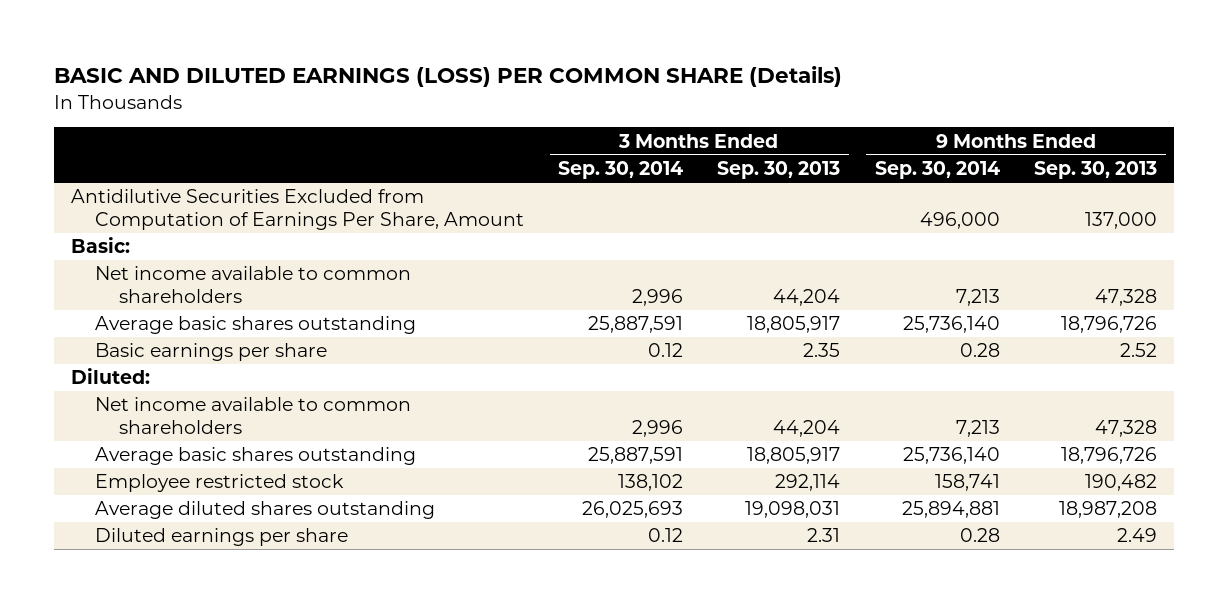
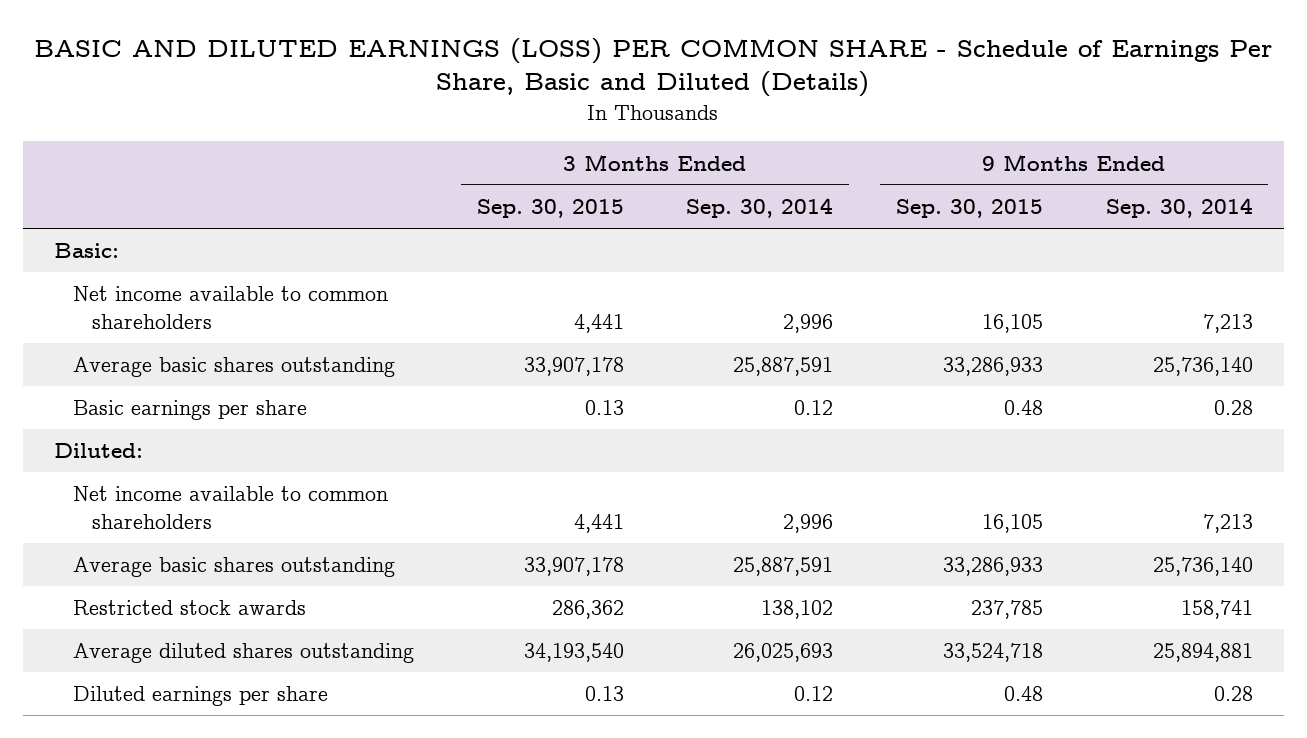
[54,66,843,88] BASIC AND DILUTED EARNINGS (LOSS) PER COMMON SHARE (Details) -> [34,37,1273,98] BASIC AND DILUTED EARNINGS (LOSS) PER COMMON SHARE - Schedule of Earnings Per Share, Basic and Diluted (Details)
[717,160,841,179] Sep. 30, 2013 -> none
[1033,160,1157,179] Sep. 30, 2013 -> none
none -> [476,198,624,218] Sep. 30, 2015
none -> [896,198,1044,218] Sep. 30, 2015
[71,189,524,230] Antidilutive Securities Excluded from Computation of Earnings Per Share, Amount -> none
[94,474,344,493] Employee restricted stock -> [73,600,307,616] Restricted stock awards

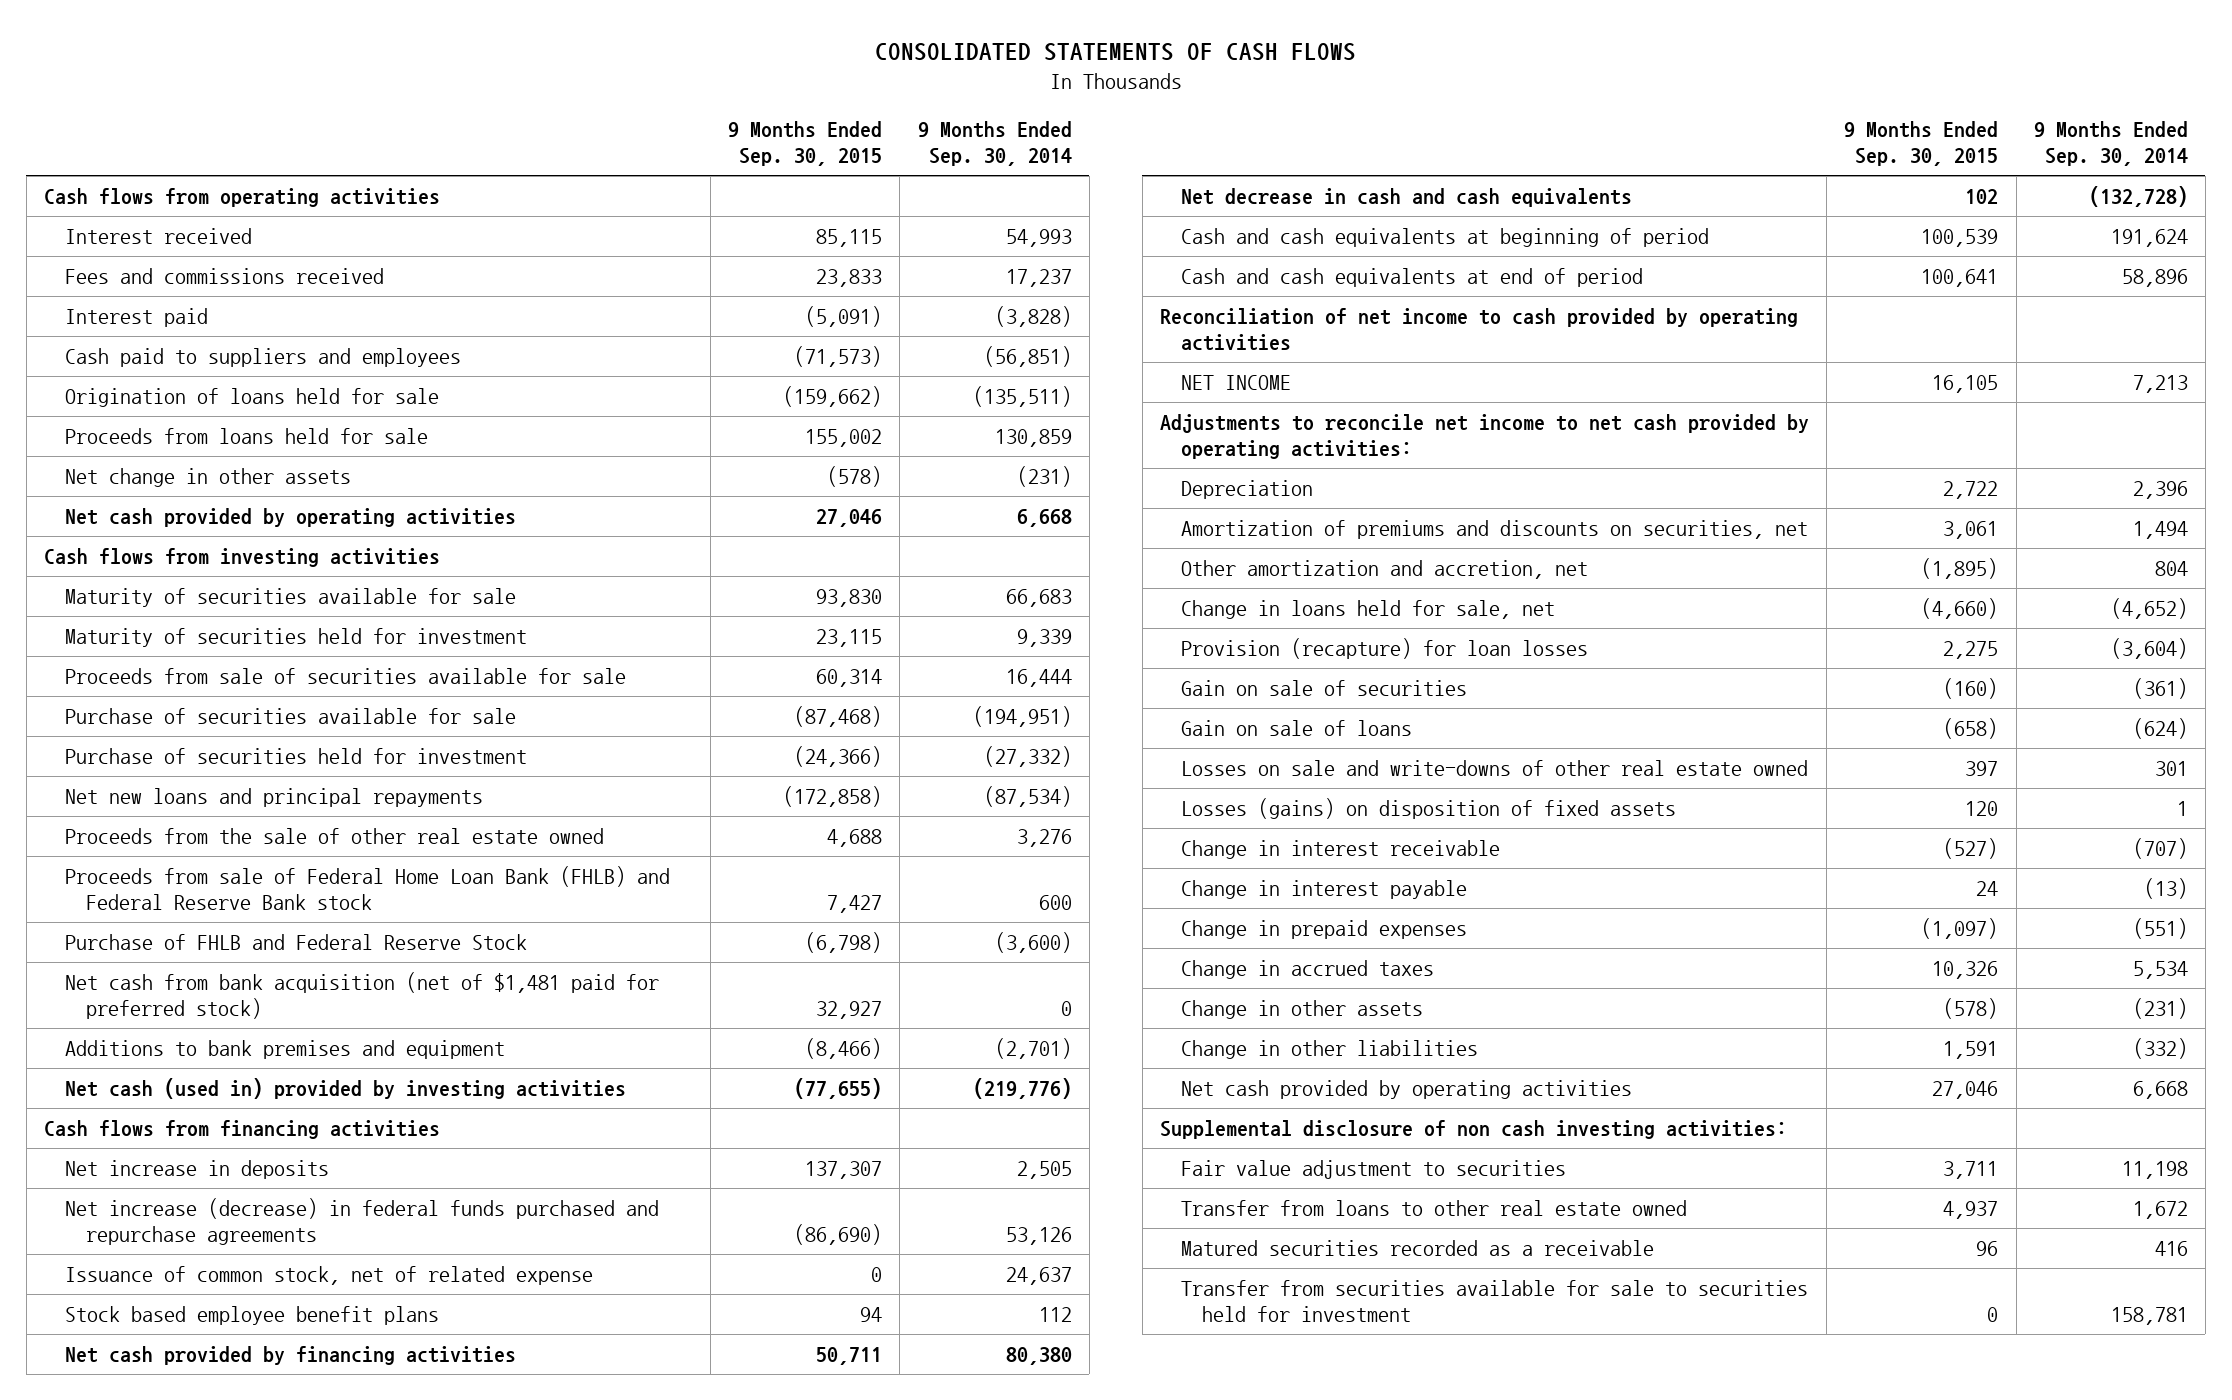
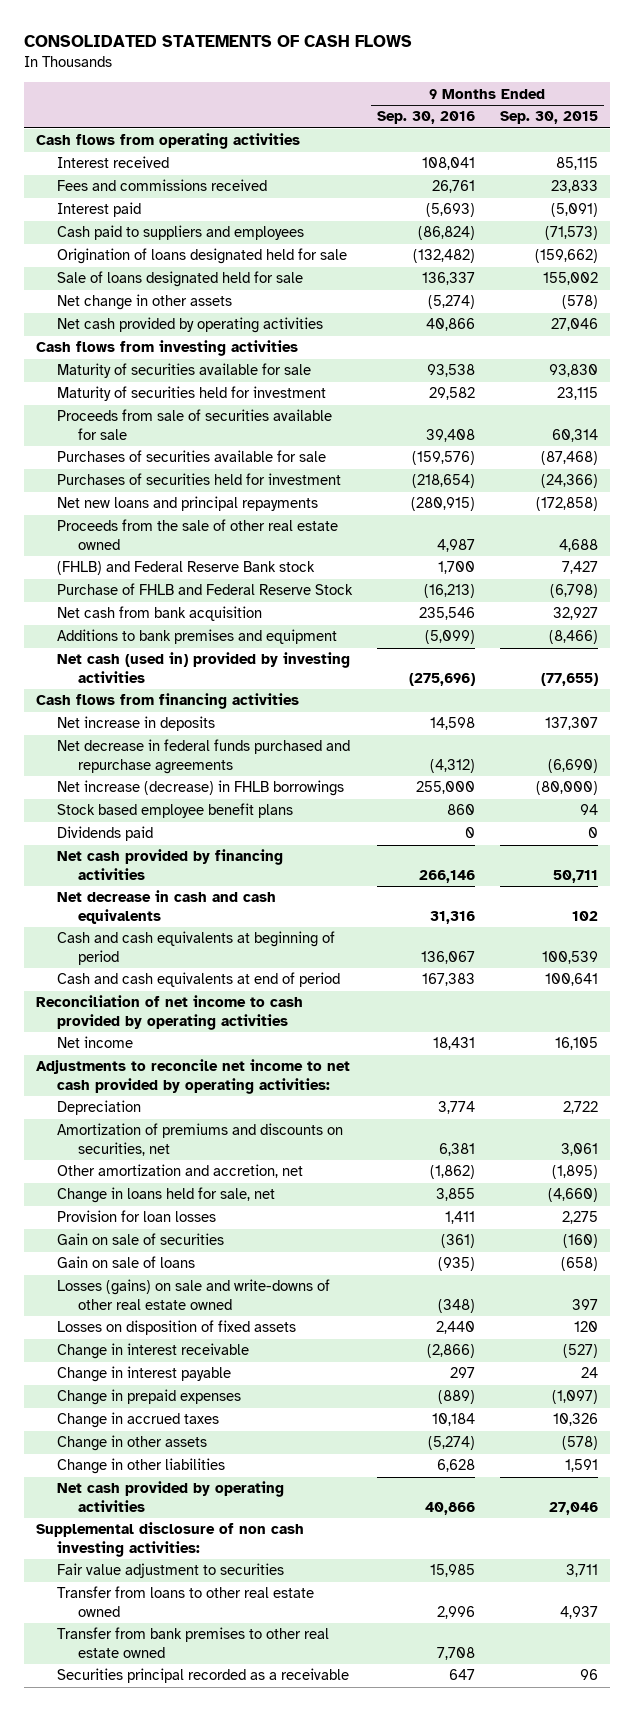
[917,120,1072,167] 9 Months Ended Sep. 30, 2014 -> none
none -> [376,111,475,125] Sep. 30, 2016
[64,387,439,407] Origination of loans held for sale -> [56,248,347,265] Origination of loans designated held for sale
[64,427,428,444] Proceeds from loans held for sale -> [56,271,303,288] Sale of loans designated held for sale
[64,707,516,724] Purchase of securities available for sale -> [56,450,326,463] Purchases of securities available for sale
[64,747,527,764] Purchase of securities held for investment -> [56,473,341,486] Purchases of securities held for investment
[64,865,670,910] Proceeds from sale of Federal Home Loan Bank (FHLB) and Federal Reserve Bank stock -> [56,561,315,576] (FHLB) and Federal Reserve Bank stock
[64,971,659,1019] Net cash from bank acquisition (net of $1,481 paid for preferred stock) -> [56,606,262,622] Net cash from bank acquisition
[64,1265,593,1285] Issuance of common stock, net of related expense -> none
[64,1197,659,1245] Net increase (decrease) in federal funds purchased and repurchase agreements -> [56,739,350,774] Net decrease in federal funds purchased and repurchase agreements
[794,1223,883,1245] (86,690) -> [547,758,598,773] (6,690)
none -> [56,780,344,797] Net increase (decrease) in FHLB borrowings
none -> [56,826,153,842] Dividends paid
[1181,374,1292,390] NET INCOME -> [56,1036,133,1049] Net income
[1181,637,1589,659] Provision (recapture) for loan losses -> [56,1210,216,1223] Provision for loan losses
[1181,759,1809,776] Losses on sale and write-downs of other real estate owned -> [56,1279,330,1310] Losses (gains) on sale and write-downs of other real estate owned
[1181,797,1677,819] Losses (gains) on disposition of fixed assets -> [56,1320,296,1336] Losses on disposition of fixed assets
[1181,1279,1809,1322] Transfer from securities available for sale to securities held for investment -> none
none -> [56,1627,329,1658] Transfer from bank premises to other real estate owned
[1181,1239,1655,1256] Matured securities recorded as a receivable -> [56,1668,349,1684] Securities principal recorded as a receivable

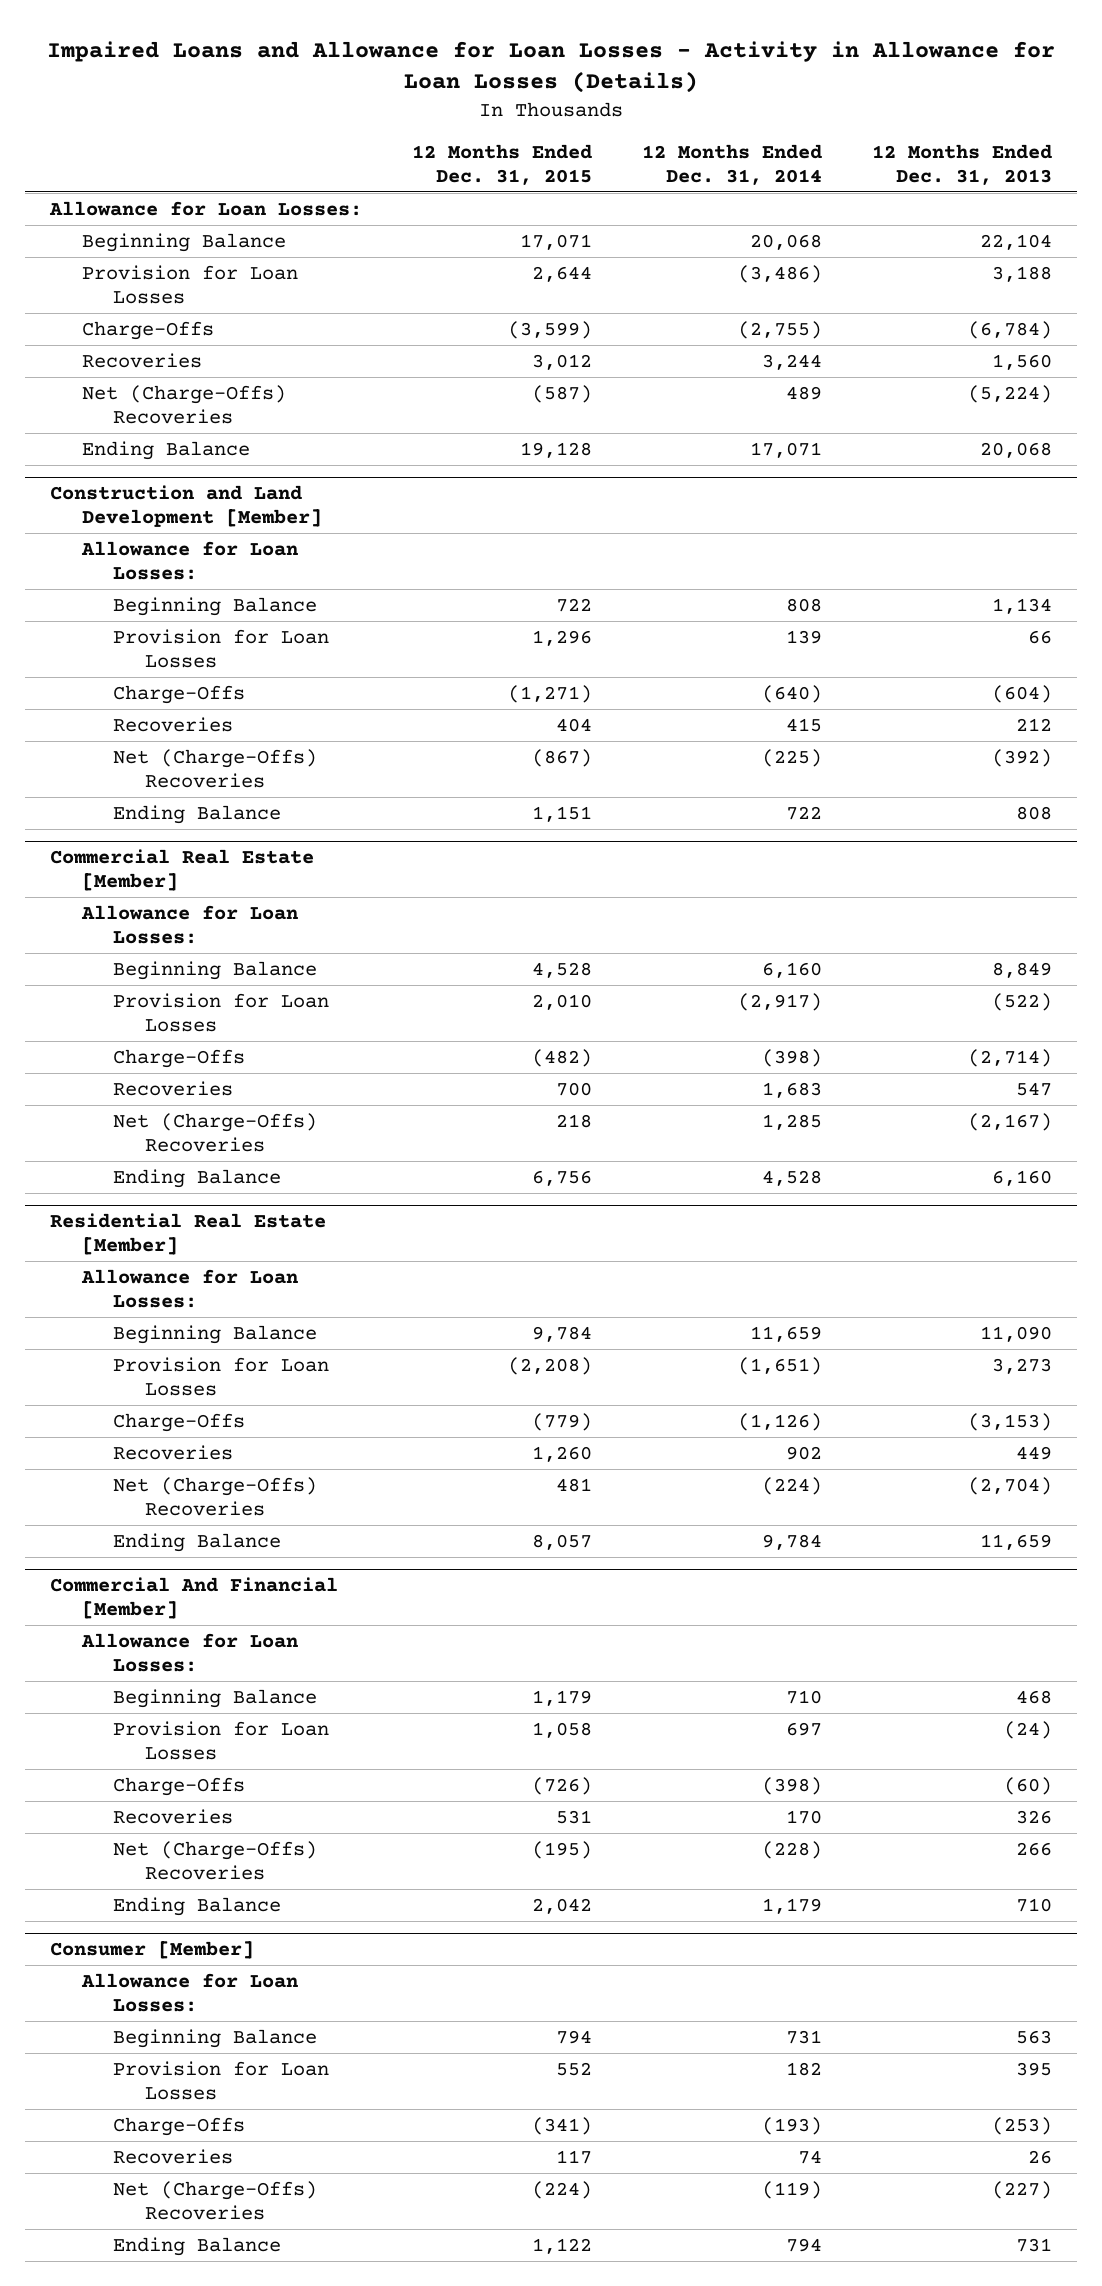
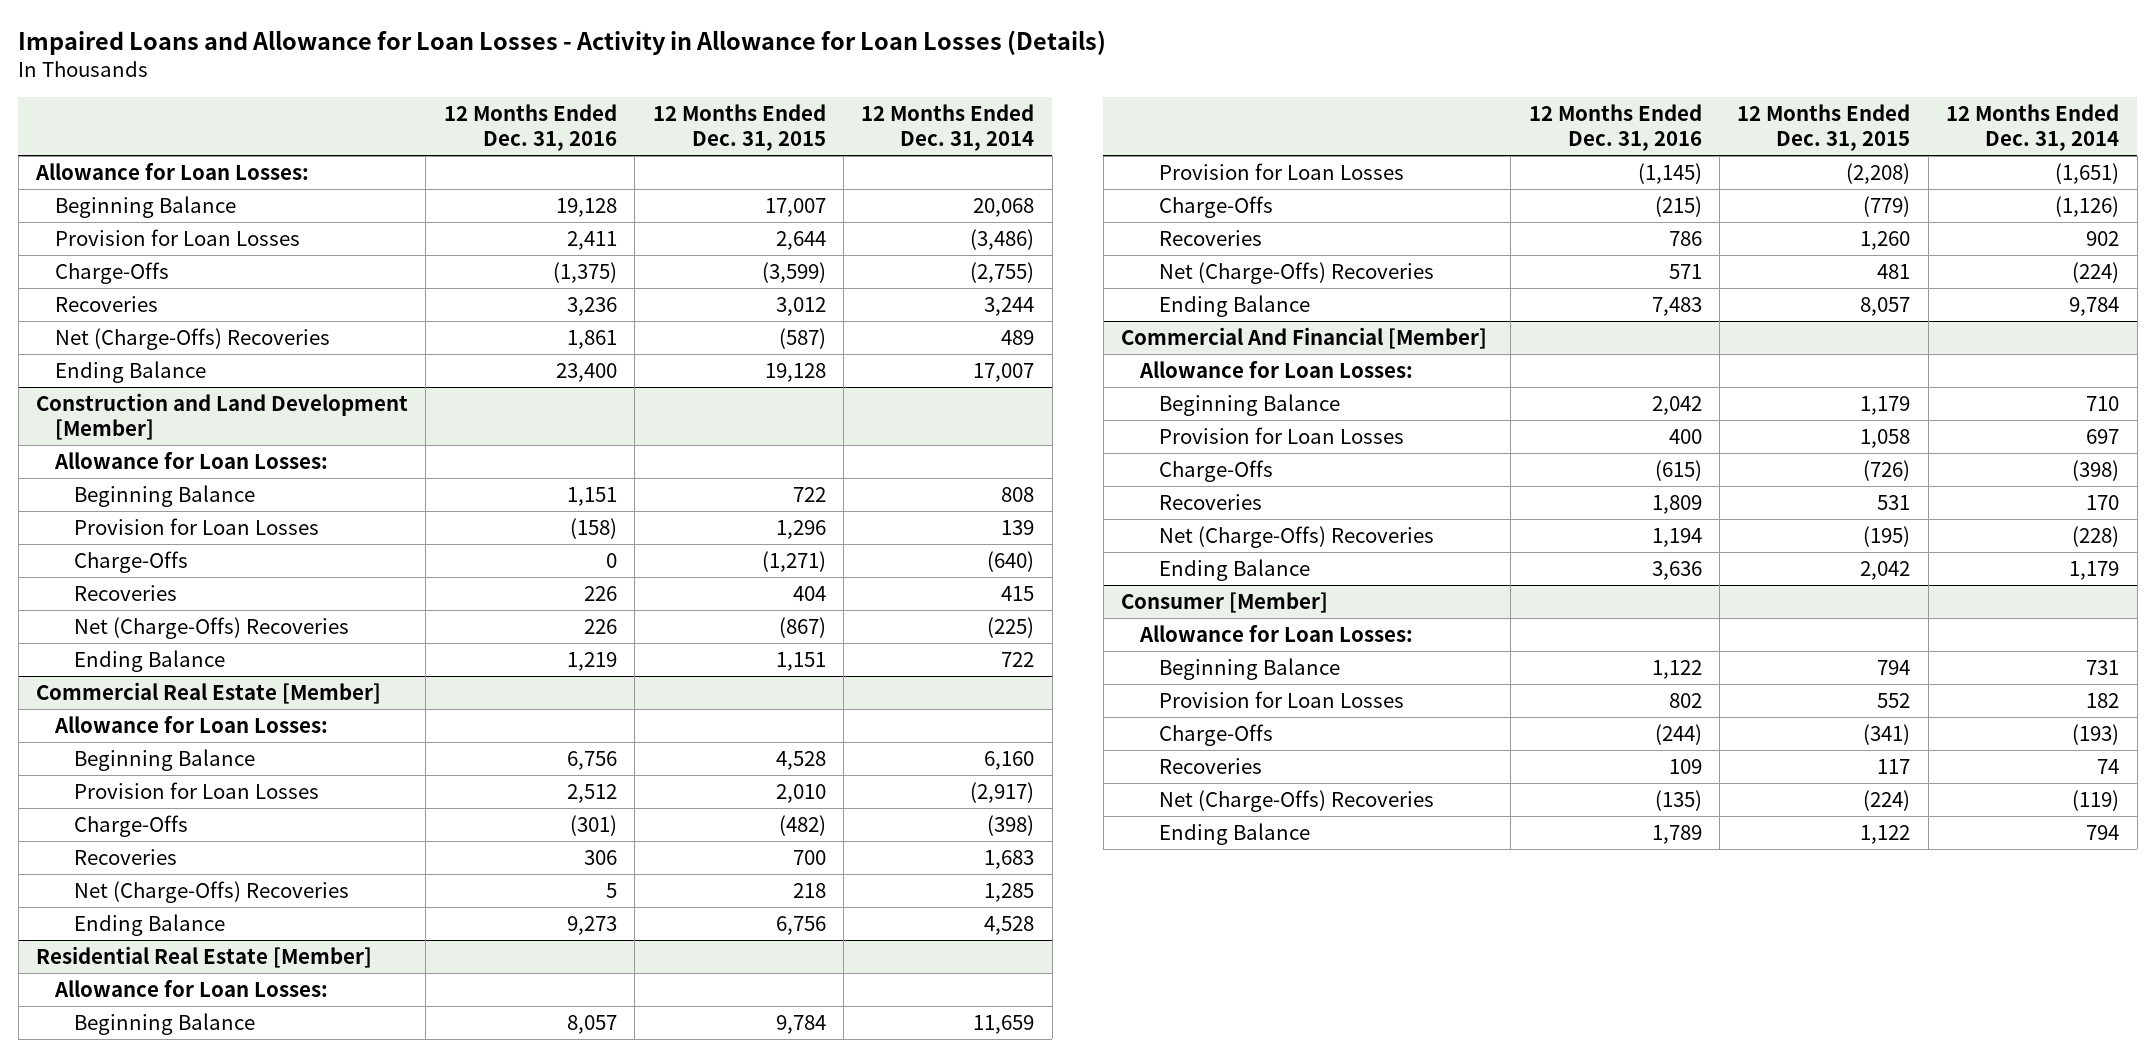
[872,143,1053,185] 12 Months Ended Dec. 31, 2013 -> none
none -> [443,104,617,152] 12 Months Ended Dec. 31, 2016
[520,233,593,250] 17,071 -> [764,197,826,217] 17,007
[750,441,823,458] 17,071 -> [973,362,1035,382] 17,007

